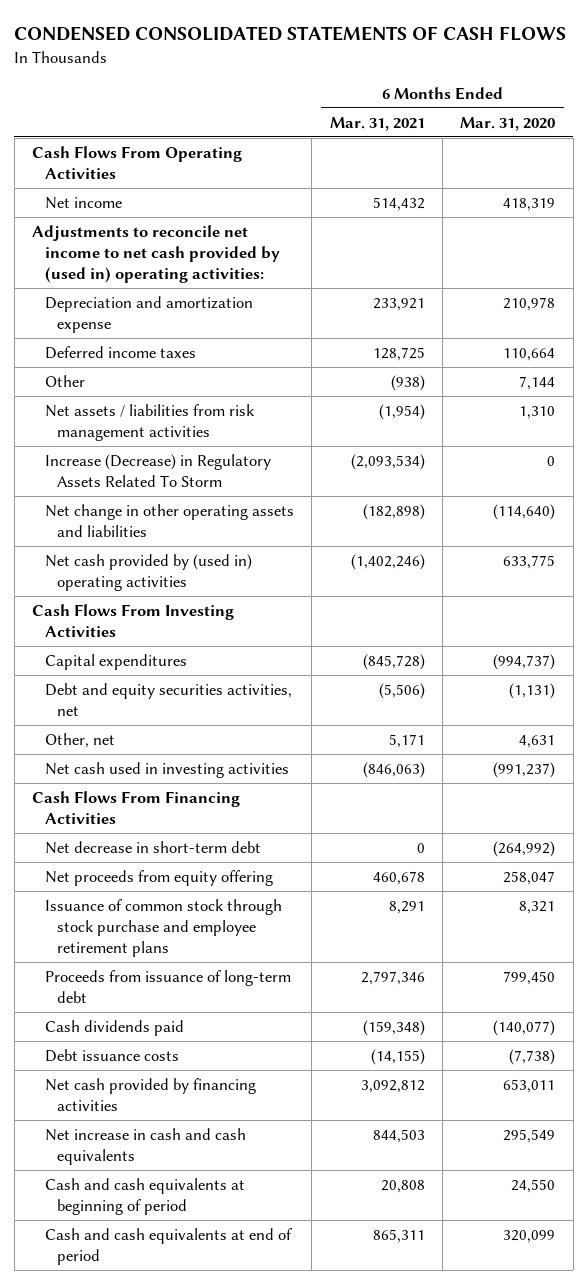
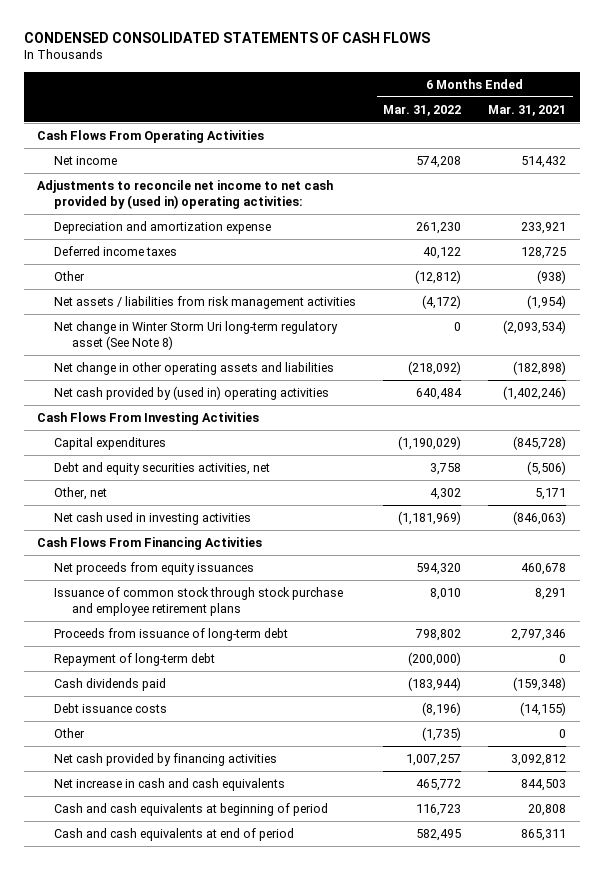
[460,116,556,131] Mar. 31, 2020 -> none
none -> [383,104,462,116] Mar. 31, 2022
[44,453,271,487] Increase (Decrease) in Regulatory Assets Related To Storm -> [54,320,339,350] Net change in Winter Storm Uri long-term regulatory asset (See Note 8)
[44,840,261,854] Net decrease in short-term debt -> none
[44,869,273,886] Net proceeds from equity offering -> [54,561,255,575] Net proceeds from equity issuances
none -> [54,652,216,666] Repayment of long-term debt
none -> [54,727,86,738] Other

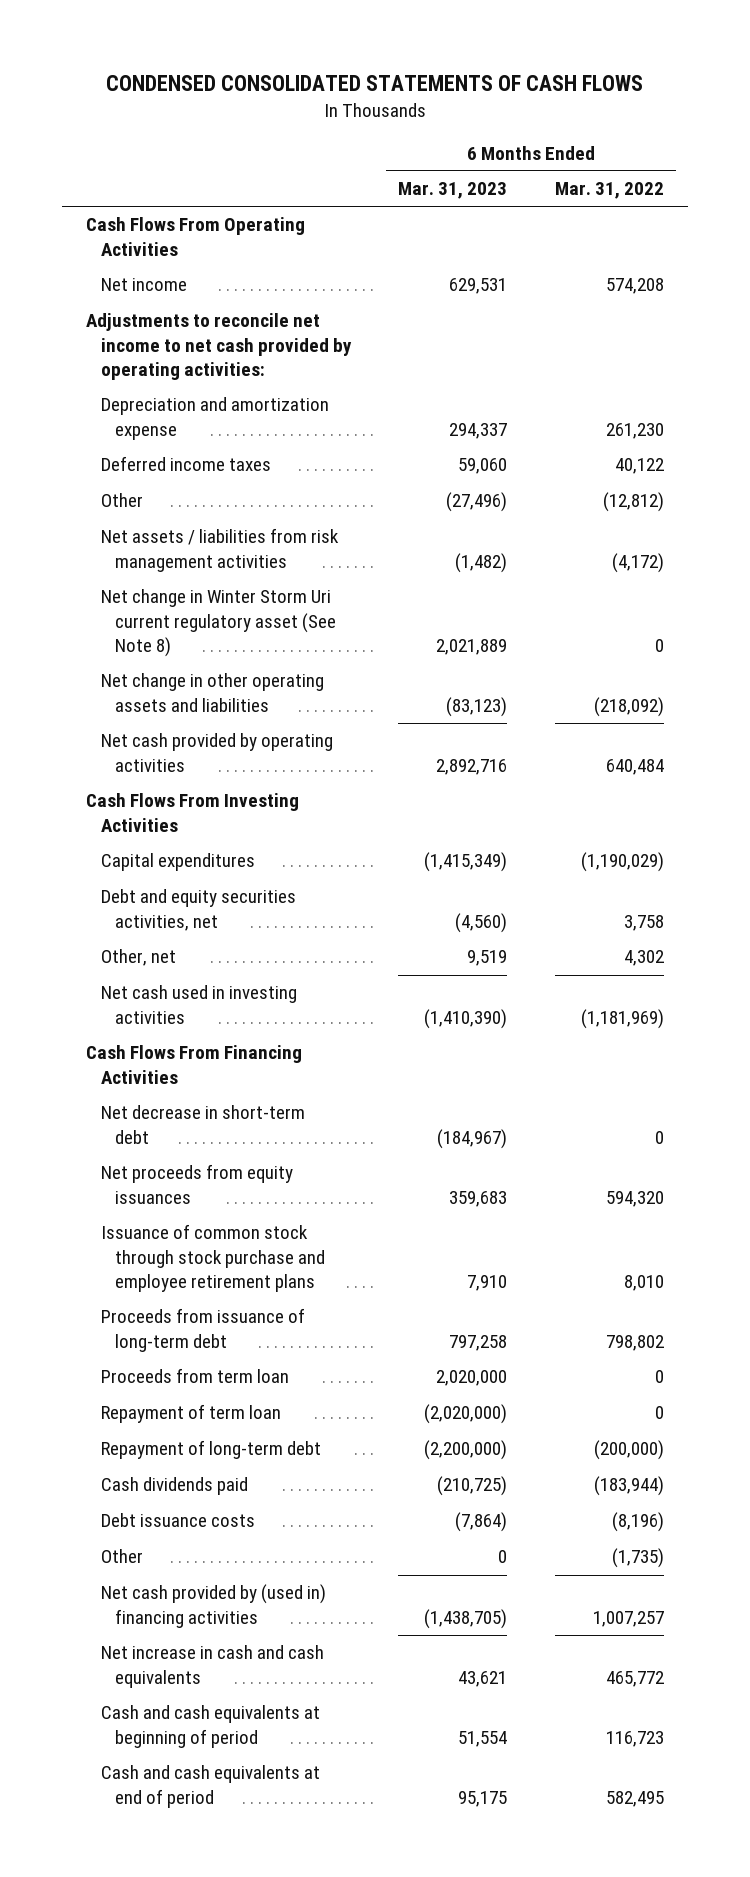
[488,104,567,116] Mar. 31, 2021 -> none
none -> [398,182,508,200] Mar. 31, 2023
[37,179,334,209] Adjustments to reconcile net income to net cash provided by (used in) operating activities: -> [85,313,352,380] Adjustments to reconcile net income to net cash provided by operating activities:
[54,320,339,350] Net change in Winter Storm Uri long-term regulatory asset (See Note 8) -> [100,589,337,657] Net change in Winter Storm Uri current regulatory asset (See Note 8)
[54,385,330,400] Net cash provided by (used in) operating activities -> [100,733,333,772] Net cash provided by operating activities
none -> [100,1105,305,1144] Net decrease in short-term debt
none -> [100,1368,289,1384] Proceeds from term loan
none -> [100,1404,281,1424] Repayment of term loan
[54,752,278,766] Net cash provided by financing activities -> [100,1584,326,1628] Net cash provided by (used in) financing activities

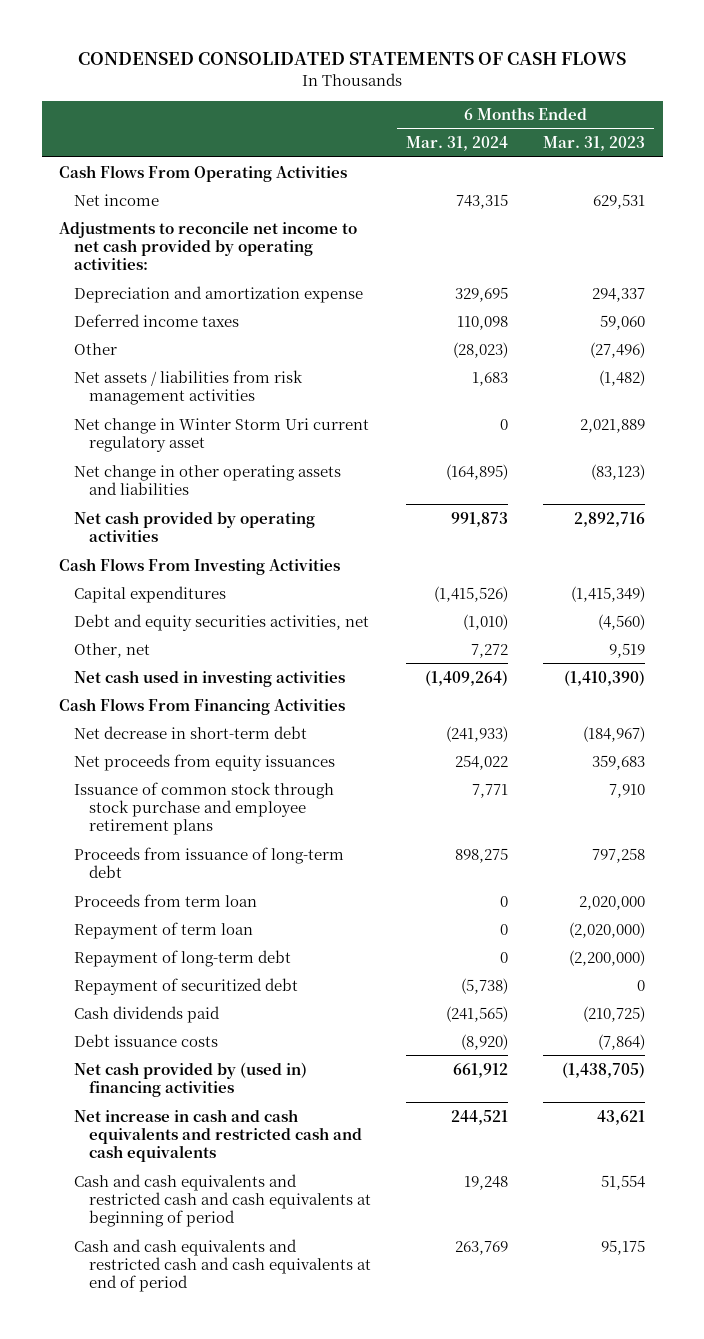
[555,182,665,200] Mar. 31, 2022 -> none
none -> [406,136,509,152] Mar. 31, 2024
[100,589,337,657] Net change in Winter Storm Uri current regulatory asset (See Note 8) -> [74,417,370,452] Net change in Winter Storm Uri current regulatory asset
none -> [74,977,299,995] Repayment of securitized debt
[100,1549,143,1564] Other -> none
[100,1645,324,1688] Net increase in cash and cash equivalents -> [74,1108,363,1163] Net increase in cash and cash equivalents and restricted cash and cash equivalents
[100,1705,320,1748] Cash and cash equivalents at beginning of period -> [74,1173,372,1228] Cash and cash equivalents and restricted cash and cash equivalents at beginning of period
[100,1765,320,1808] Cash and cash equivalents at end of period -> [74,1238,372,1293] Cash and cash equivalents and restricted cash and cash equivalents at end of period

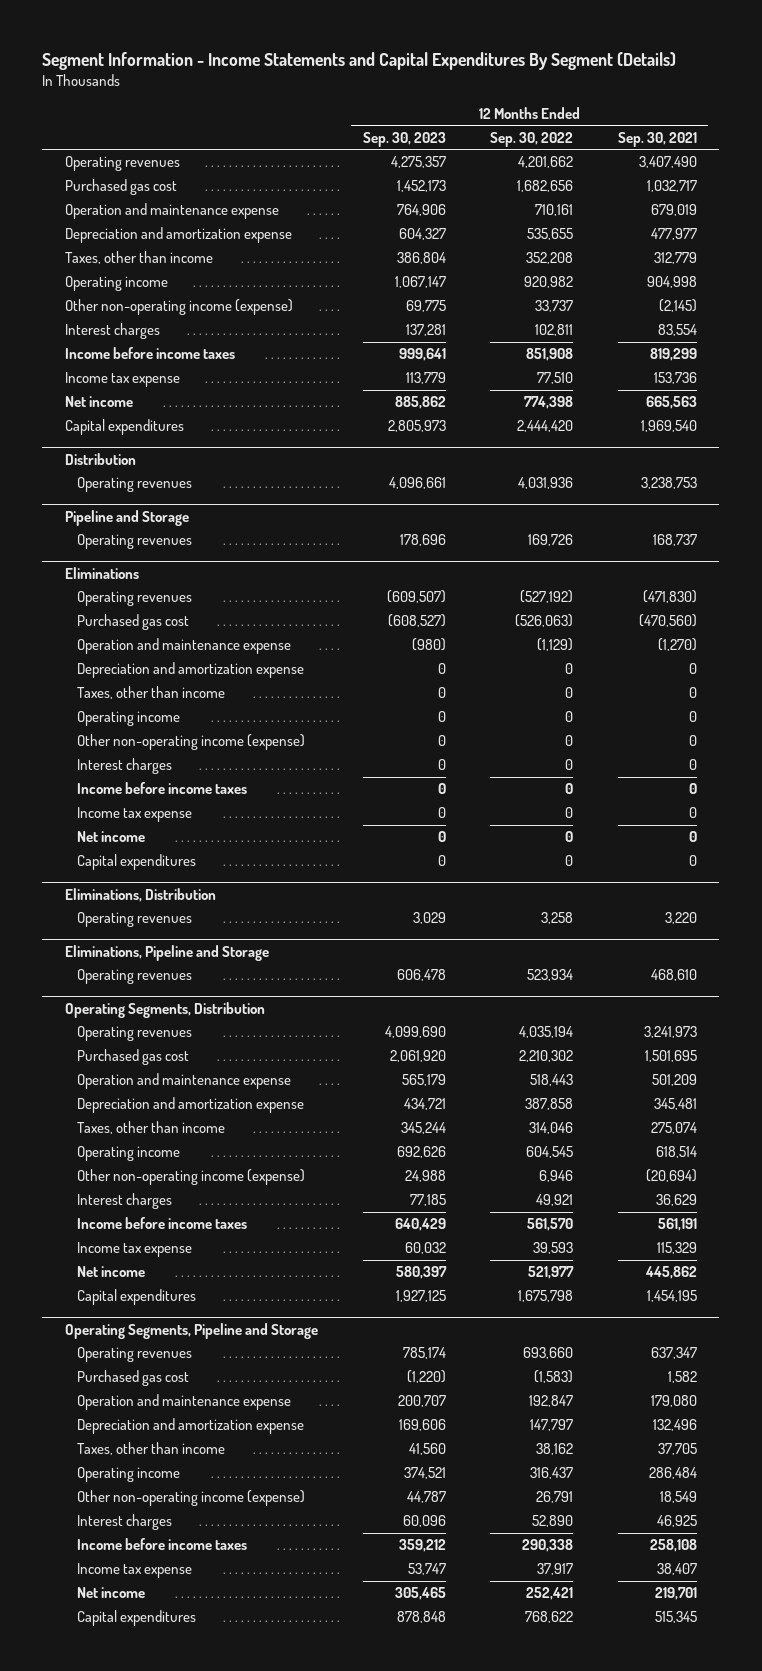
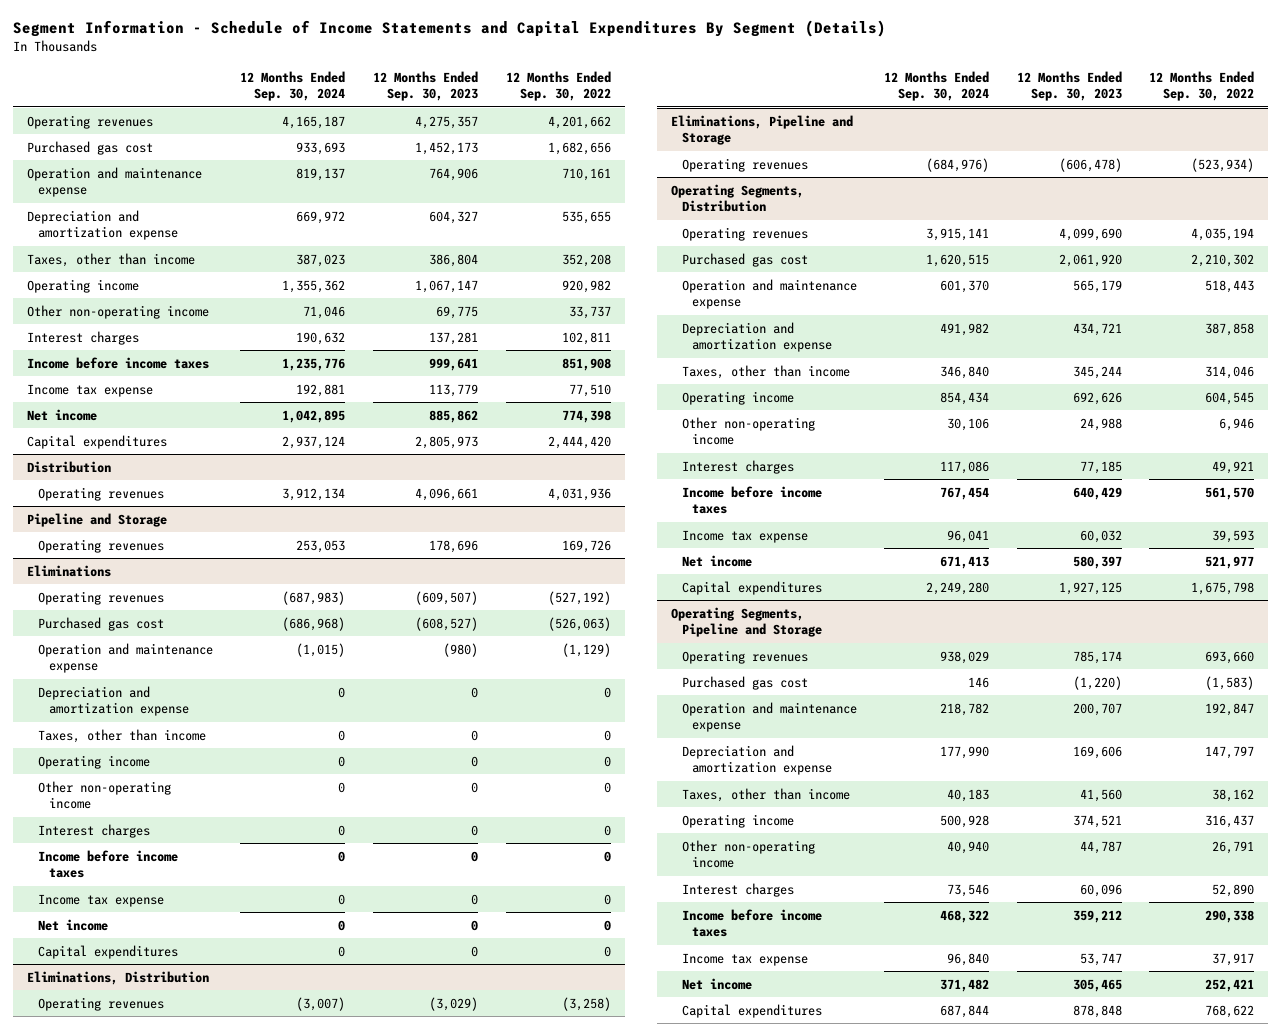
[42,51,677,70] Segment Information - Income Statements and Capital Expenditures By Segment (Details) -> [13,20,887,38] Segment Information - Schedule of Income Statements and Capital Expenditures By Segment (Details)
[618,131,698,147] Sep. 30, 2021 -> none
none -> [240,70,346,101] 12 Months Ended Sep. 30, 2024
[64,299,293,316] Other non-operating income (expense) -> [27,304,210,319] Other non-operating income
[77,734,306,751] Other non-operating income (expense) -> [37,780,171,810] Other non-operating income
[412,912,446,925] 3,029 -> [429,996,479,1011] (3,029)
[541,912,574,925] 3,258 -> [561,996,611,1011] (3,258)
[396,969,446,982] 606,478 -> [1058,157,1122,172] (606,478)
[527,969,574,982] 523,934 -> [1191,157,1255,172] (523,934)
[77,1169,306,1186] Other non-operating income (expense) -> [681,416,815,446] Other non-operating income
[77,1490,306,1507] Other non-operating income (expense) -> [681,839,815,869] Other non-operating income

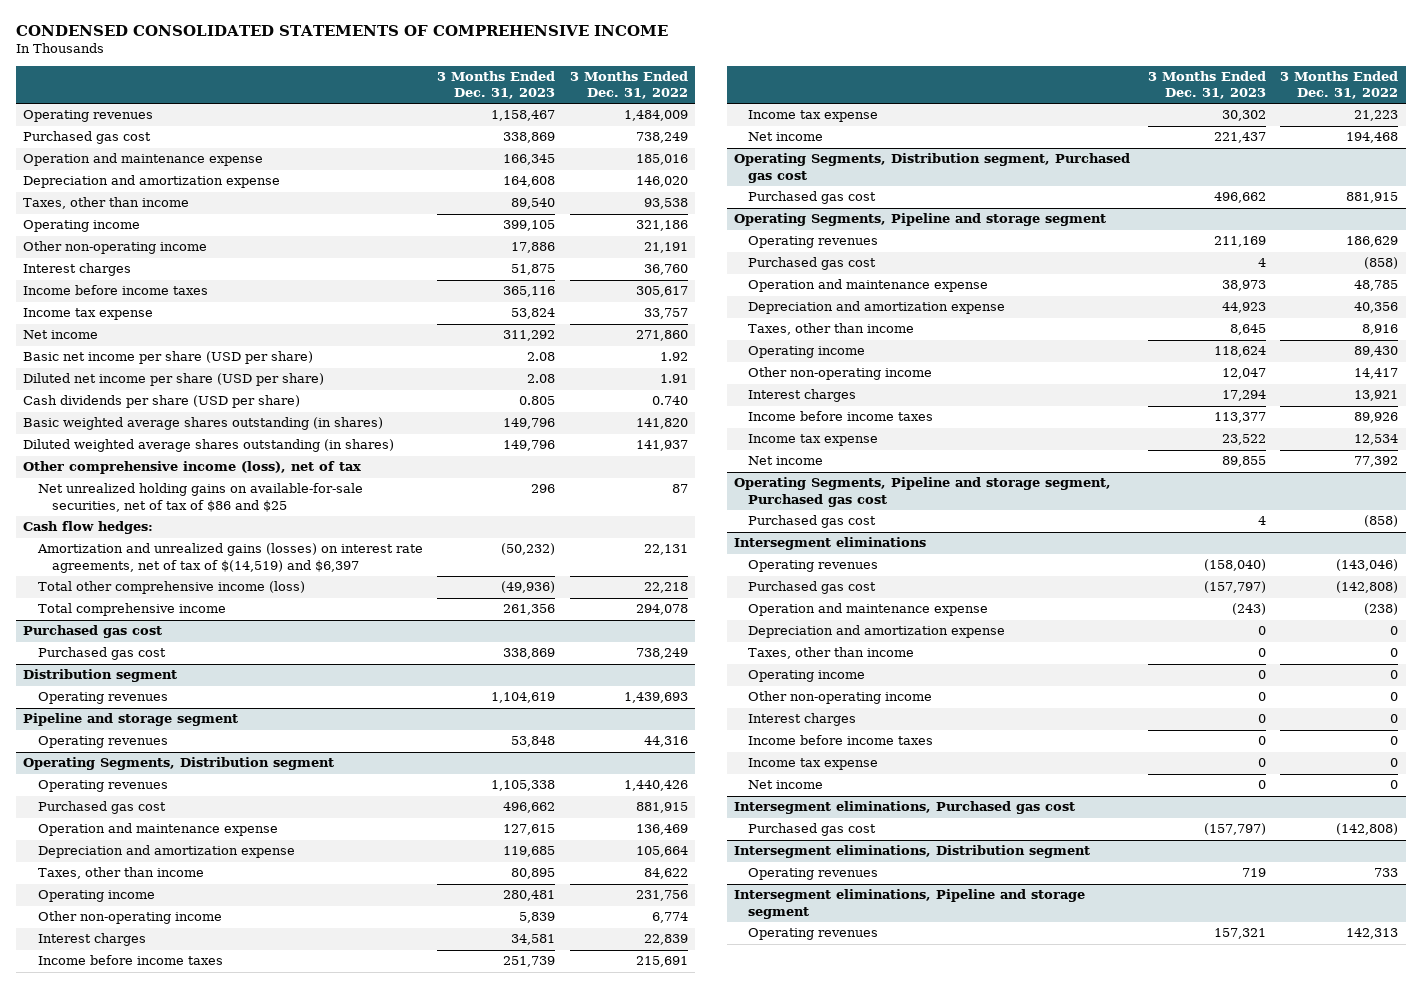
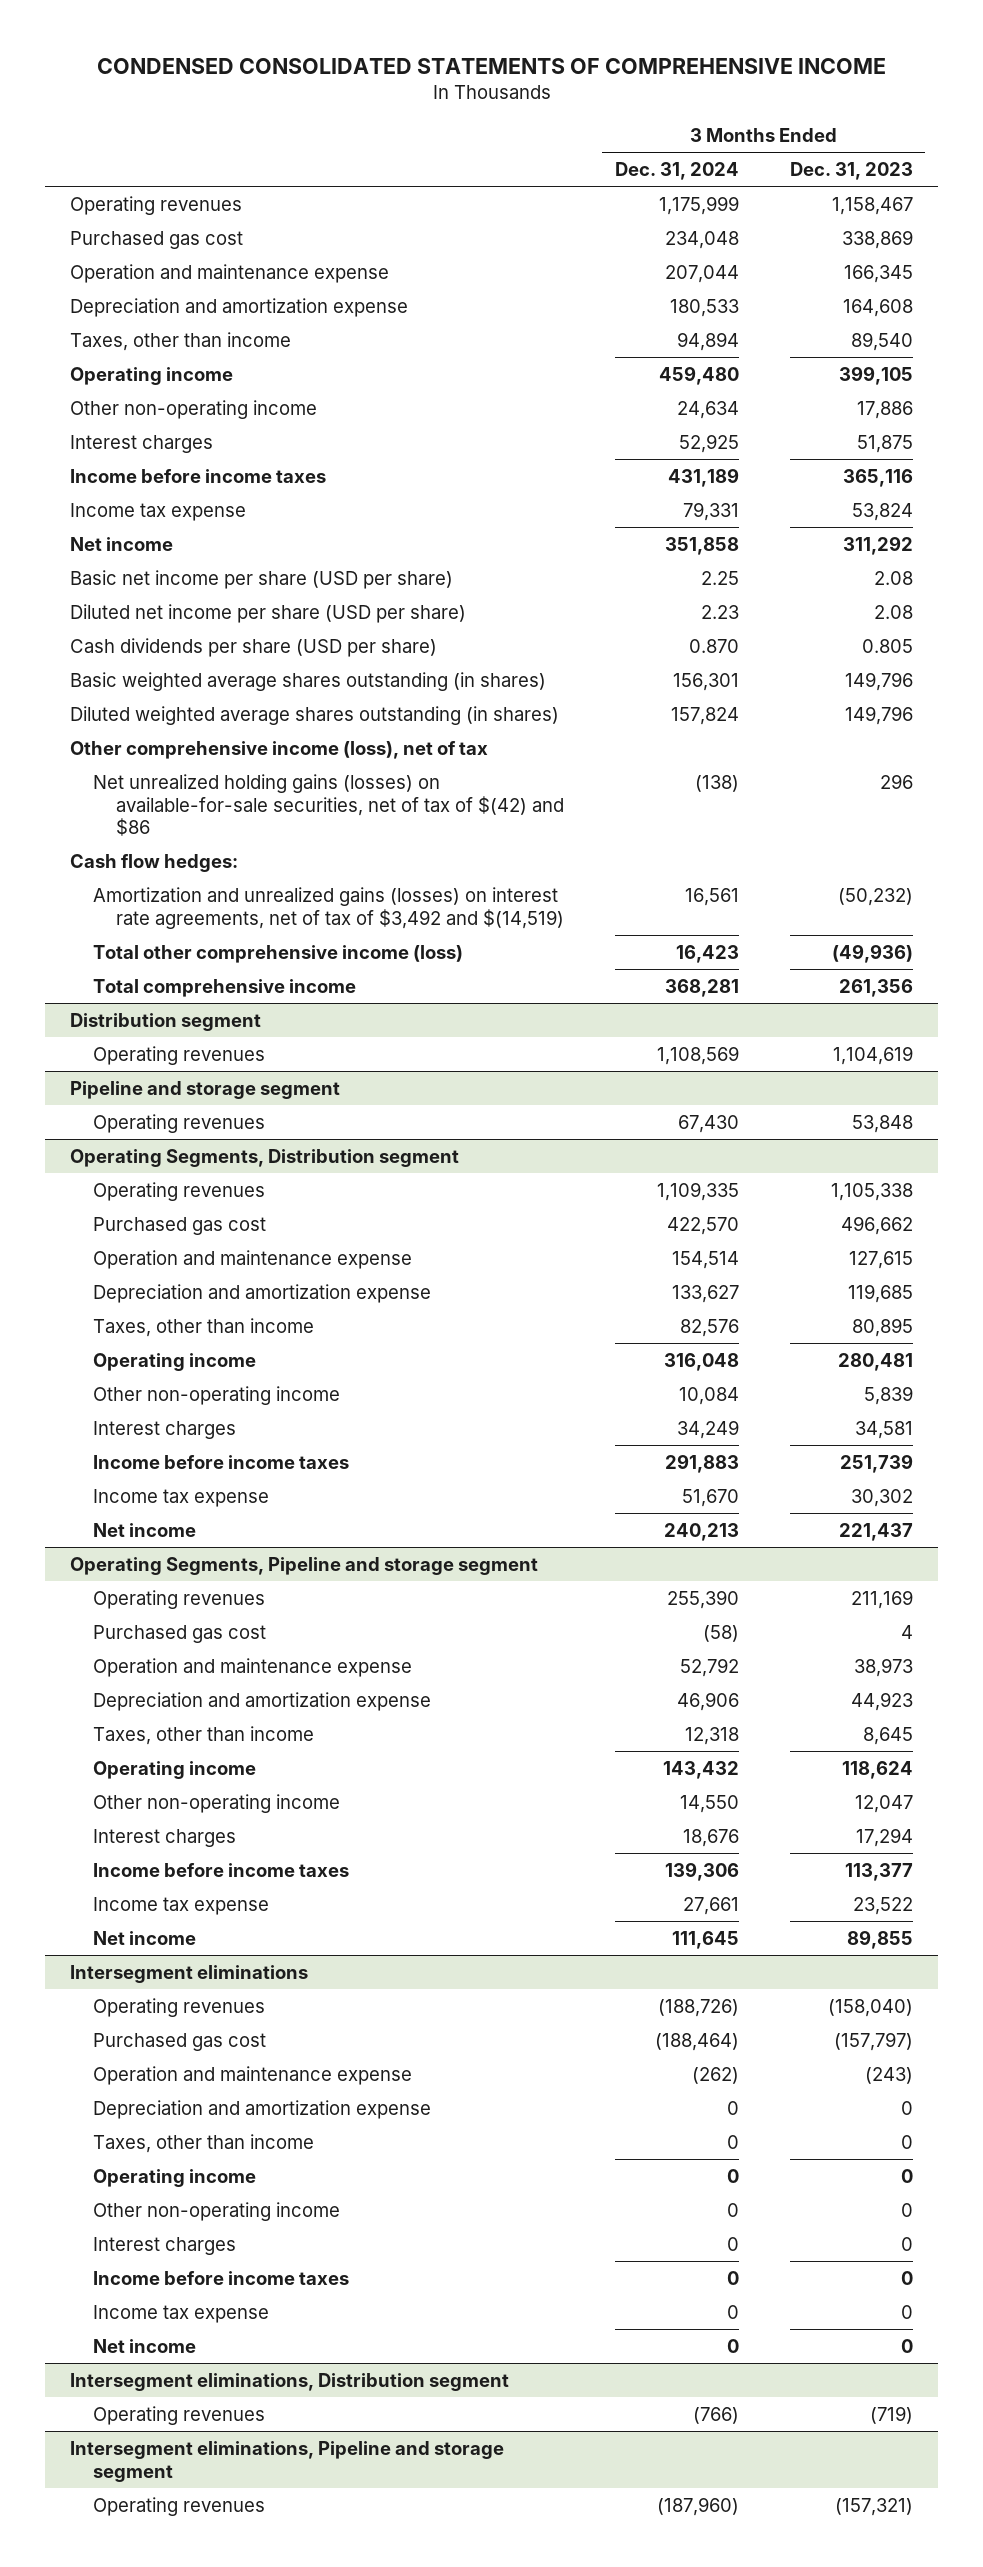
[569,71,688,100] 3 Months Ended Dec. 31, 2022 -> none
none -> [614,162,739,181] Dec. 31, 2024
[37,483,363,512] Net unrealized holding gains on available-for-sale securities, net of tax of $86 and $25 -> [93,773,565,837] Net unrealized holding gains (losses) on available-for-sale securities, net of tax of $(42) and $86
[36,543,423,573] Amortization and unrealized gains (losses) on interest rate agreements, net of tax of $(14,519) and $6,397 -> [93,886,565,929] Amortization and unrealized gains (losses) on interest rate agreements, net of tax of $3,492 and $(14,519)
[23,625,163,639] Purchased gas cost -> none
[37,647,166,661] Purchased gas cost -> none
[733,153,1130,183] Operating Segments, Distribution segment, Purchased gas cost -> none
[748,191,877,205] Purchased gas cost -> none
[733,477,1111,507] Operating Segments, Pipeline and storage segment, Purchased gas cost -> none
[748,515,877,529] Purchased gas cost -> none
[733,801,1075,815] Intersegment eliminations, Purchased gas cost -> none
[748,823,877,837] Purchased gas cost -> none
[1241,868,1266,878] 719 -> [869,2405,913,2424] (719)
[1213,928,1266,940] 157,321 -> [834,2497,913,2516] (157,321)

